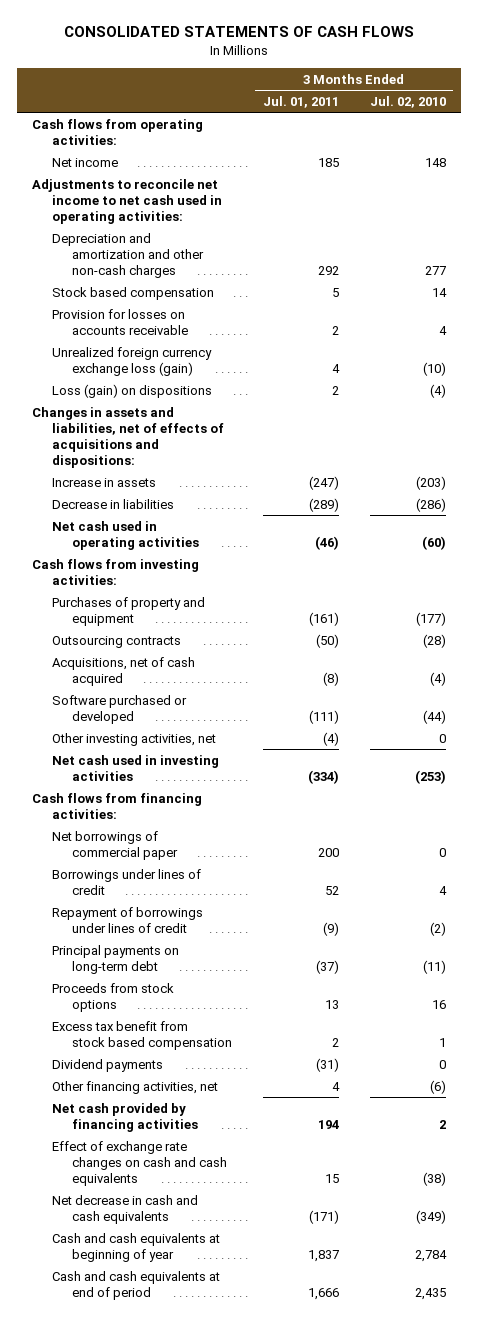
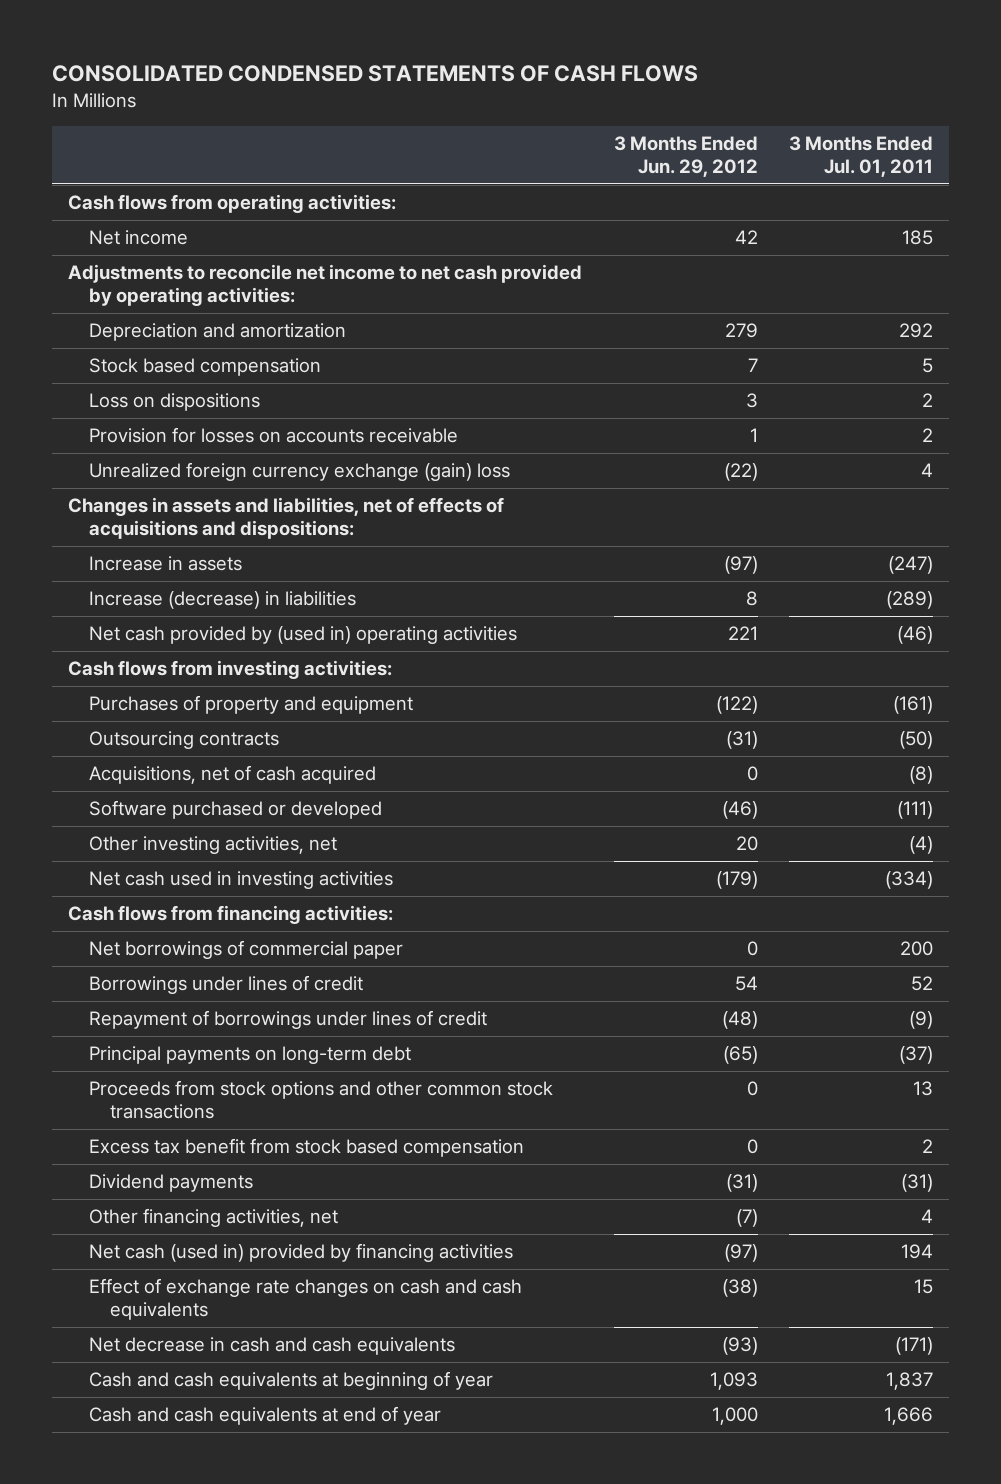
[63,26,414,38] CONSOLIDATED STATEMENTS OF CASH FLOWS -> [52,65,699,83] CONSOLIDATED CONDENSED STATEMENTS OF CASH FLOWS
[369,95,446,108] Jul. 02, 2010 -> none
none -> [613,136,758,177] 3 Months Ended Jun. 29, 2012
[32,178,223,224] Adjustments to reconcile net income to net cash used in operating activities: -> [67,264,582,306] Adjustments to reconcile net income to net cash provided by operating activities:
[52,232,205,278] Depreciation and amortization and other non-cash charges -> [88,323,346,342] Depreciation and amortization
none -> [88,393,260,412] Loss on dispositions
[52,383,213,398] Loss (gain) on dispositions -> none
[52,346,213,376] Unrealized foreign currency exchange loss (gain) -> [88,462,510,482] Unrealized foreign currency exchange (gain) loss
[52,498,175,509] Decrease in liabilities -> [88,591,356,610] Increase (decrease) in liabilities
[52,520,200,550] Net cash used in operating activities -> [88,626,517,645] Net cash provided by (used in) operating activities
[52,982,175,1012] Proceeds from stock options -> [88,1080,553,1119] Proceeds from stock options and other common stock transactions
[52,1102,199,1132] Net cash provided by financing activities -> [88,1243,513,1263] Net cash (used in) provided by financing activities
[52,1270,221,1300] Cash and cash equivalents at end of period -> [88,1406,441,1426] Cash and cash equivalents at end of year

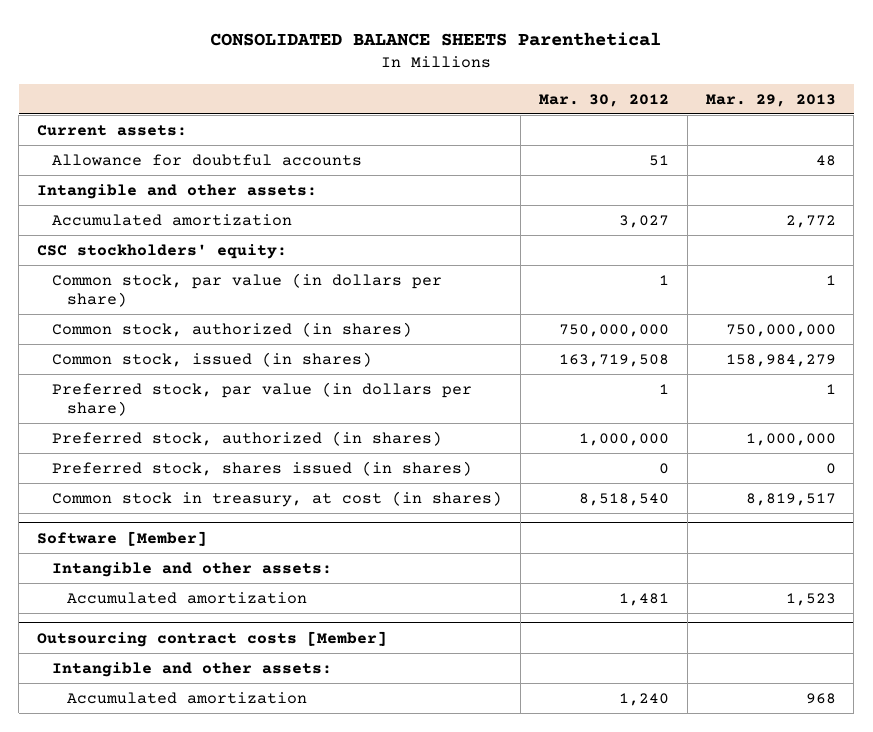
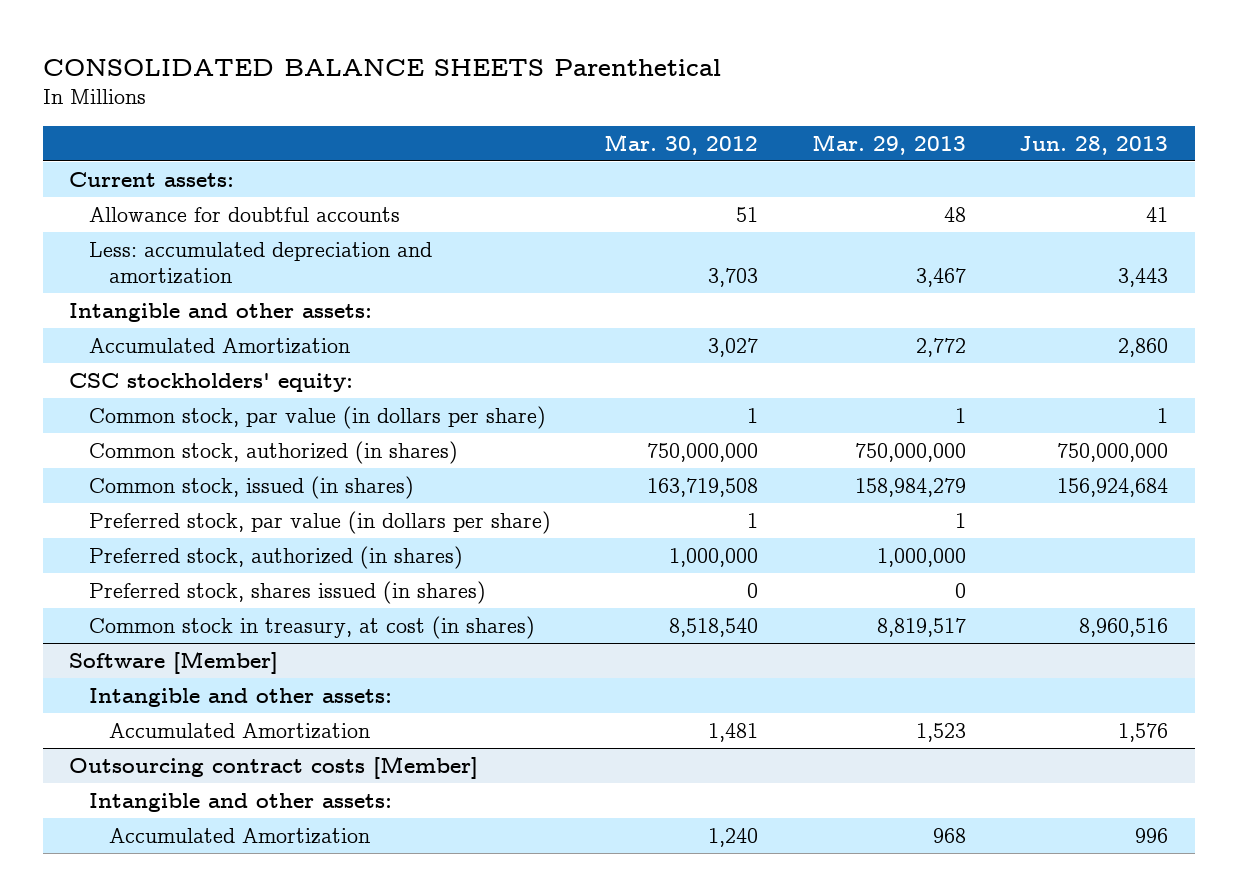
none -> [1018,135,1168,155] Jun. 28, 2013
none -> [89,241,433,284] Less: accumulated depreciation and amortization
[52,213,293,226] Accumulated amortization -> [89,337,351,354] Accumulated Amortization
[67,591,308,604] Accumulated amortization -> [108,722,370,739] Accumulated Amortization
[67,691,308,704] Accumulated amortization -> [108,827,370,844] Accumulated Amortization

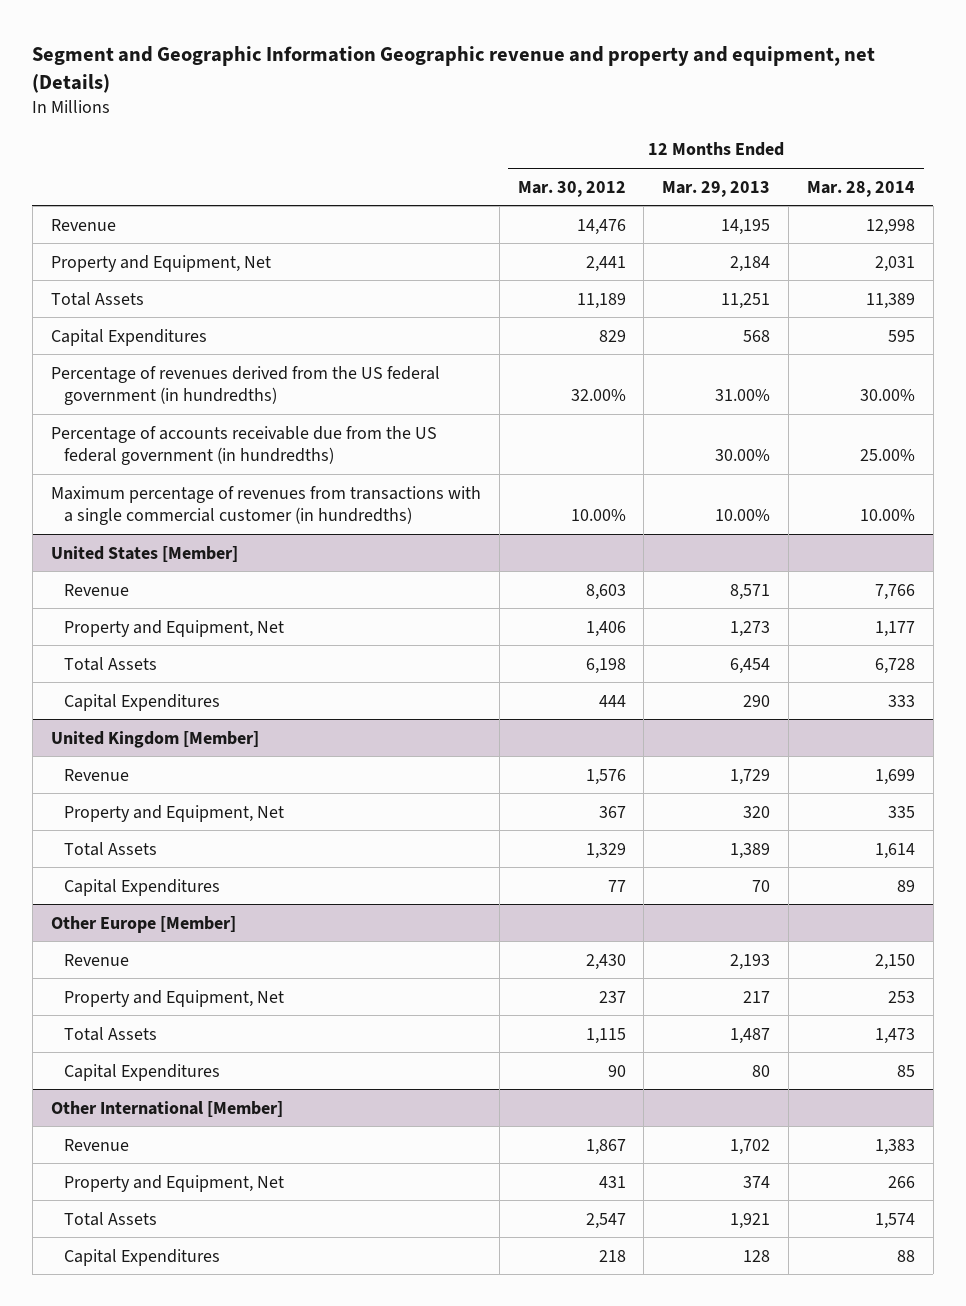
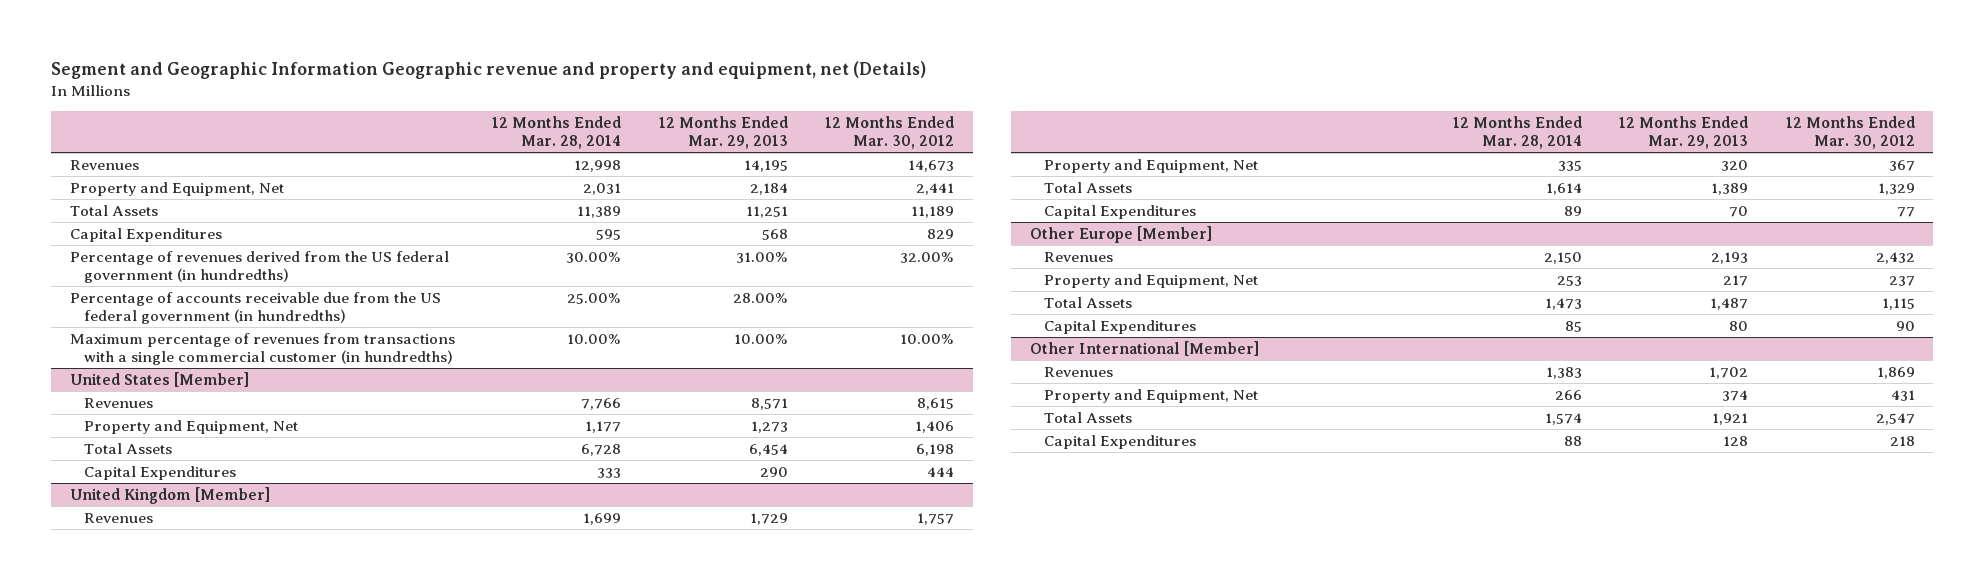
[50,218,116,231] Revenue -> none
none -> [69,159,139,170] Revenues
[715,449,771,462] 30.00% -> [732,292,788,303] 28.00%
[63,583,129,596] Revenue -> none
none -> [83,397,153,408] Revenues
[63,768,129,781] Revenue -> none
none -> [83,512,153,523] Revenues
[63,953,129,966] Revenue -> none
none -> [1044,251,1114,262] Revenues
[63,1138,129,1151] Revenue -> none
none -> [1044,366,1114,377] Revenues

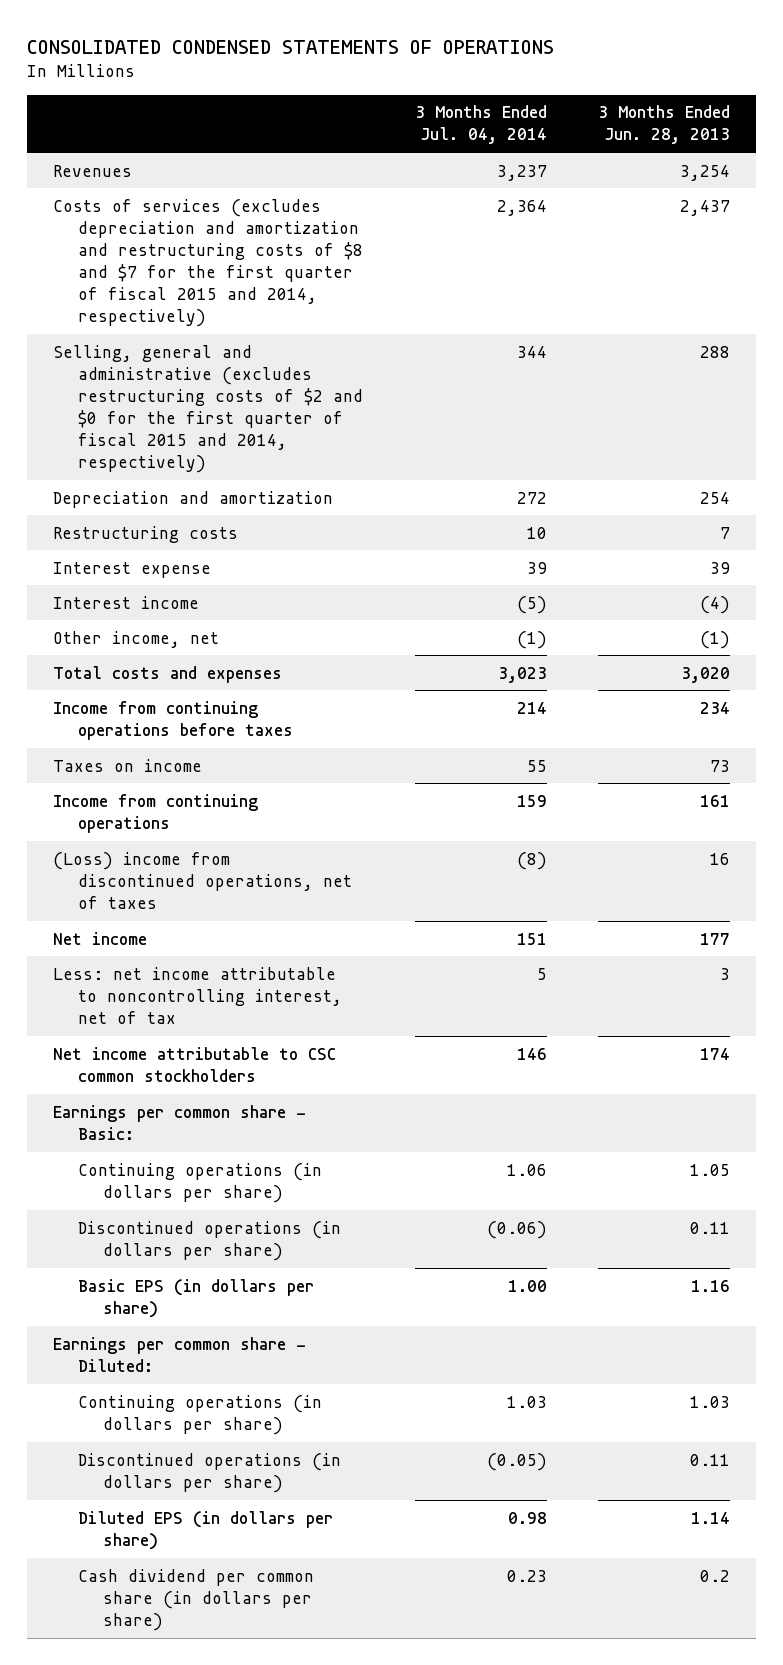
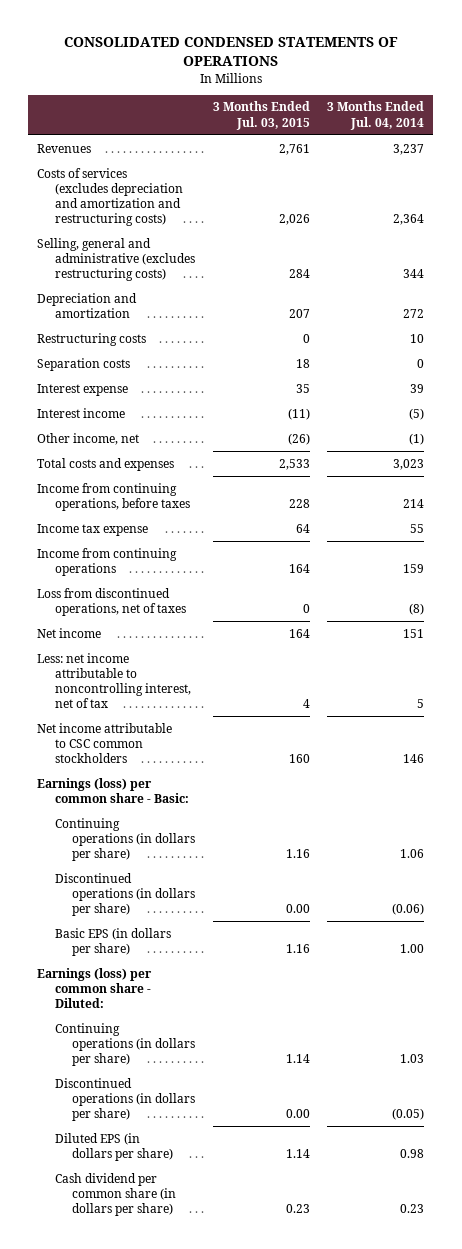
[598,105,731,145] 3 Months Ended Jun. 28, 2013 -> none
none -> [212,101,310,130] 3 Months Ended Jul. 03, 2015
[53,198,364,328] Costs of services (excludes depreciation and amortization and restructuring costs of $8 and $7 for the first quarter of fiscal 2015 and 2014, respectively) -> [37,167,183,227] Costs of services (excludes depreciation and amortization and restructuring costs)
[53,344,364,474] Selling, general and administrative (excludes restructuring costs of $2 and $0 for the first quarter of fiscal 2015 and 2014, respectively) -> [37,237,195,282] Selling, general and administrative (excludes restructuring costs)
none -> [37,357,131,371] Separation costs
[53,700,294,740] Income from continuing operations before taxes -> [37,482,190,511] Income from continuing operations, before taxes
[53,758,203,772] Taxes on income -> [37,523,149,536] Income tax expense
[53,851,353,909] (Loss) income from discontinued operations, net of taxes -> [37,587,186,616] Loss from discontinued operations, net of taxes
[53,1104,307,1140] Earnings per common share - Basic: -> [37,777,189,803] Earnings (loss) per common share - Basic:
[53,1336,307,1372] Earnings per common share - Diluted: -> [37,967,153,1009] Earnings (loss) per common share - Diluted:

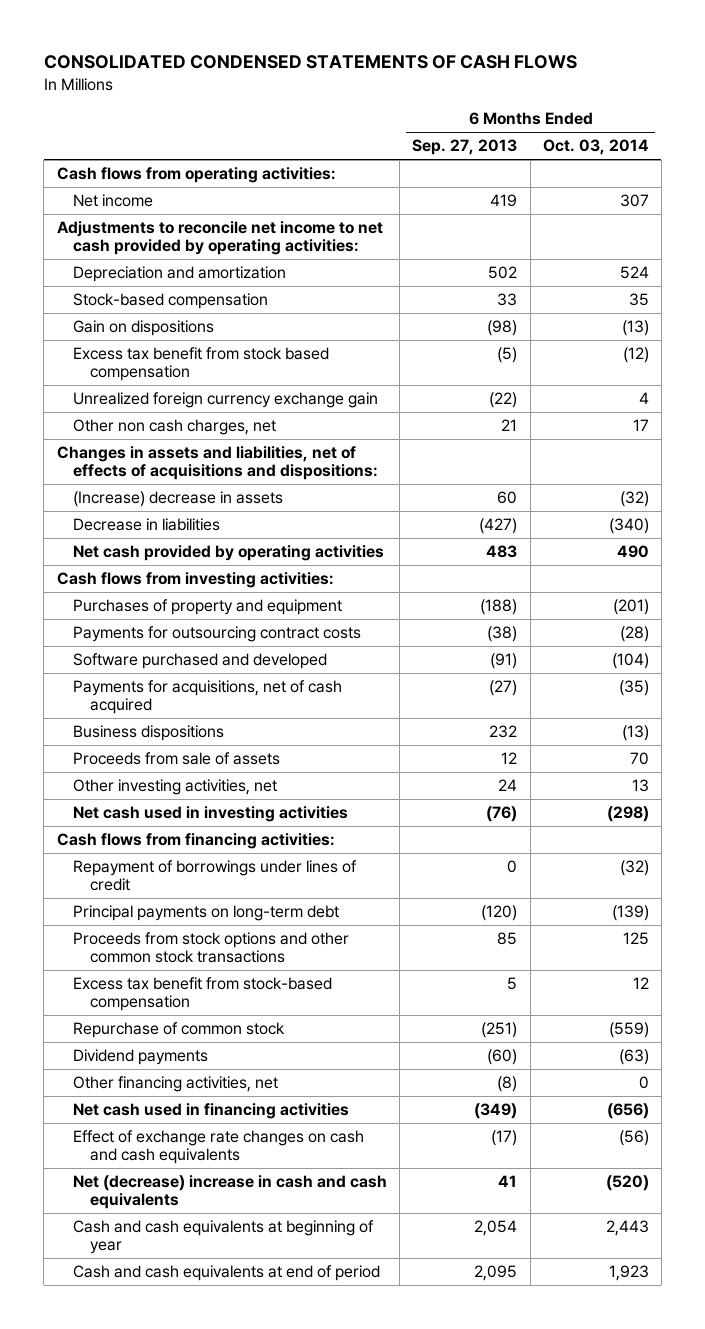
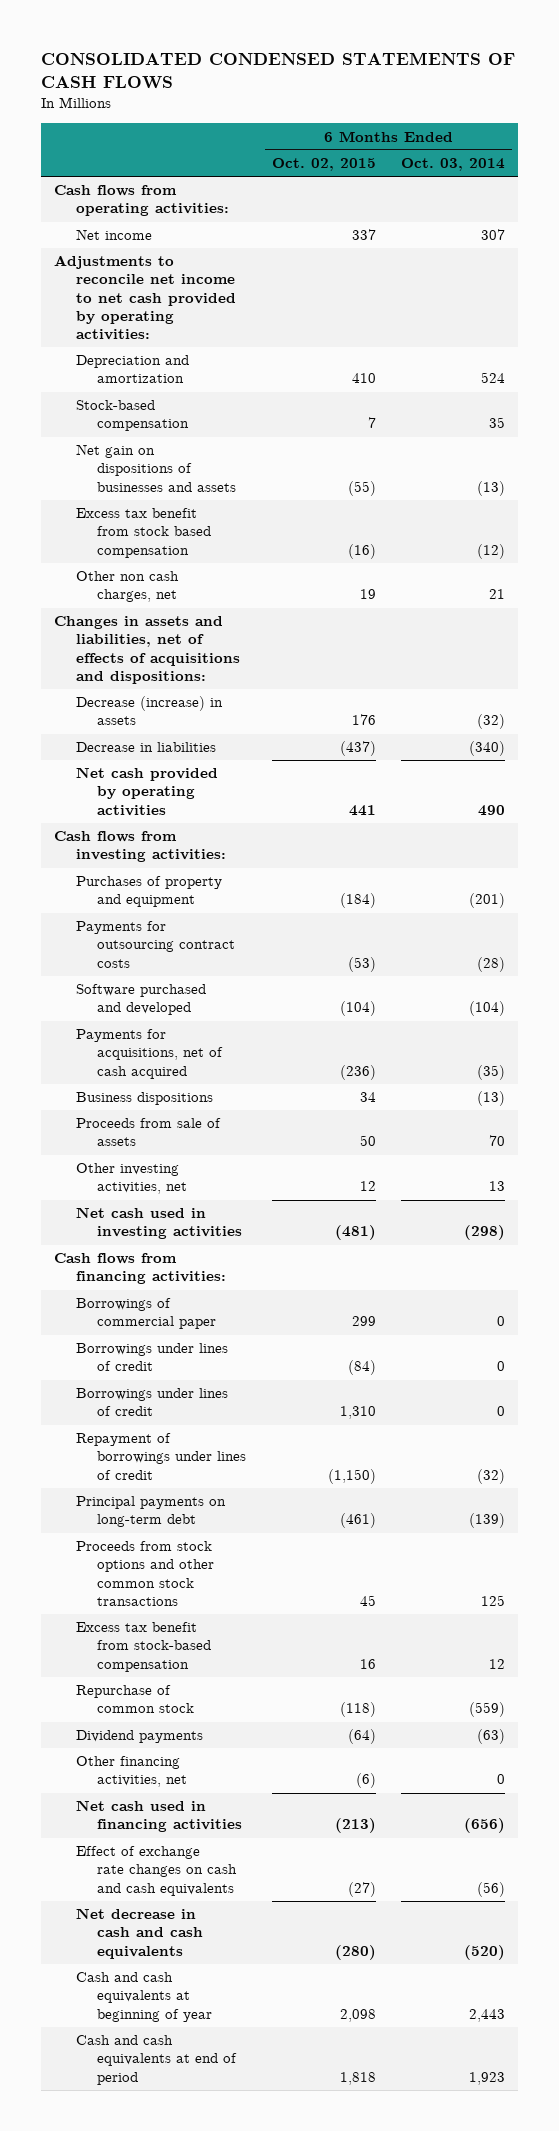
[412,139,518,156] Sep. 27, 2013 -> none
none -> [271,158,376,172] Oct. 02, 2015
[73,320,215,337] Gain on dispositions -> [75,444,237,492] Net gain on dispositions of businesses and assets
[73,392,379,409] Unrealized foreign currency exchange gain -> none
[632,419,649,432] 17 -> [489,589,506,600] 21
[73,491,284,508] (Increase) decrease in assets -> [75,696,223,726] Decrease (increase) in assets
none -> [75,1298,217,1330] Borrowings of commercial paper
none -> [75,1343,228,1372] Borrowings under lines of credit
none -> [75,1388,228,1417] Borrowings under lines of credit
[73,1175,388,1210] Net (decrease) increase in cash and cash equivalents -> [75,1908,204,1959] Net decrease in cash and cash equivalents

